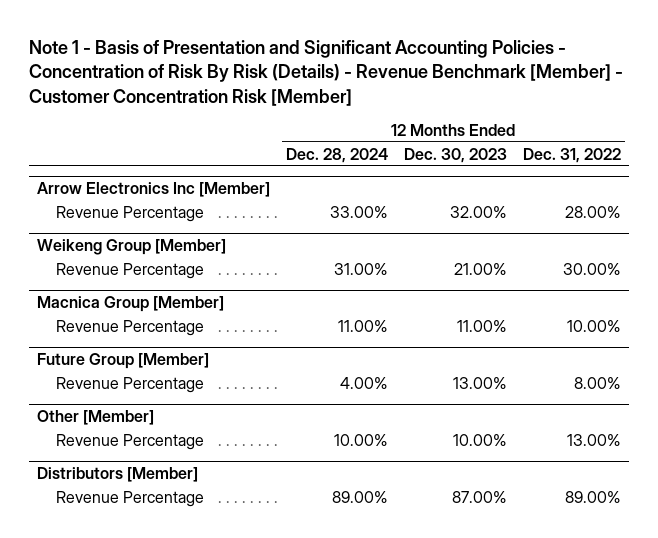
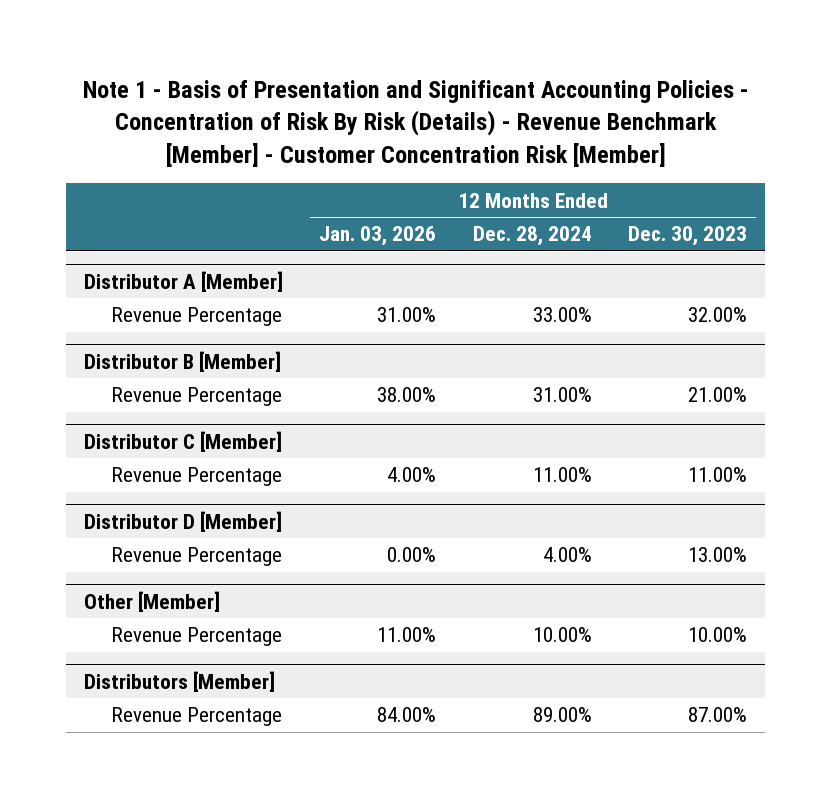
[522,147,621,163] Dec. 31, 2022 -> none
none -> [319,226,437,247] Jan. 03, 2026
[37,182,271,198] Arrow Electronics Inc [Member] -> [84,270,284,292] Distributor A [Member]
[37,239,227,256] Weikeng Group [Member] -> [84,350,282,372] Distributor B [Member]
[37,296,225,313] Macnica Group [Member] -> [84,430,283,452] Distributor C [Member]
[37,353,210,370] Future Group [Member] -> [84,510,283,532] Distributor D [Member]

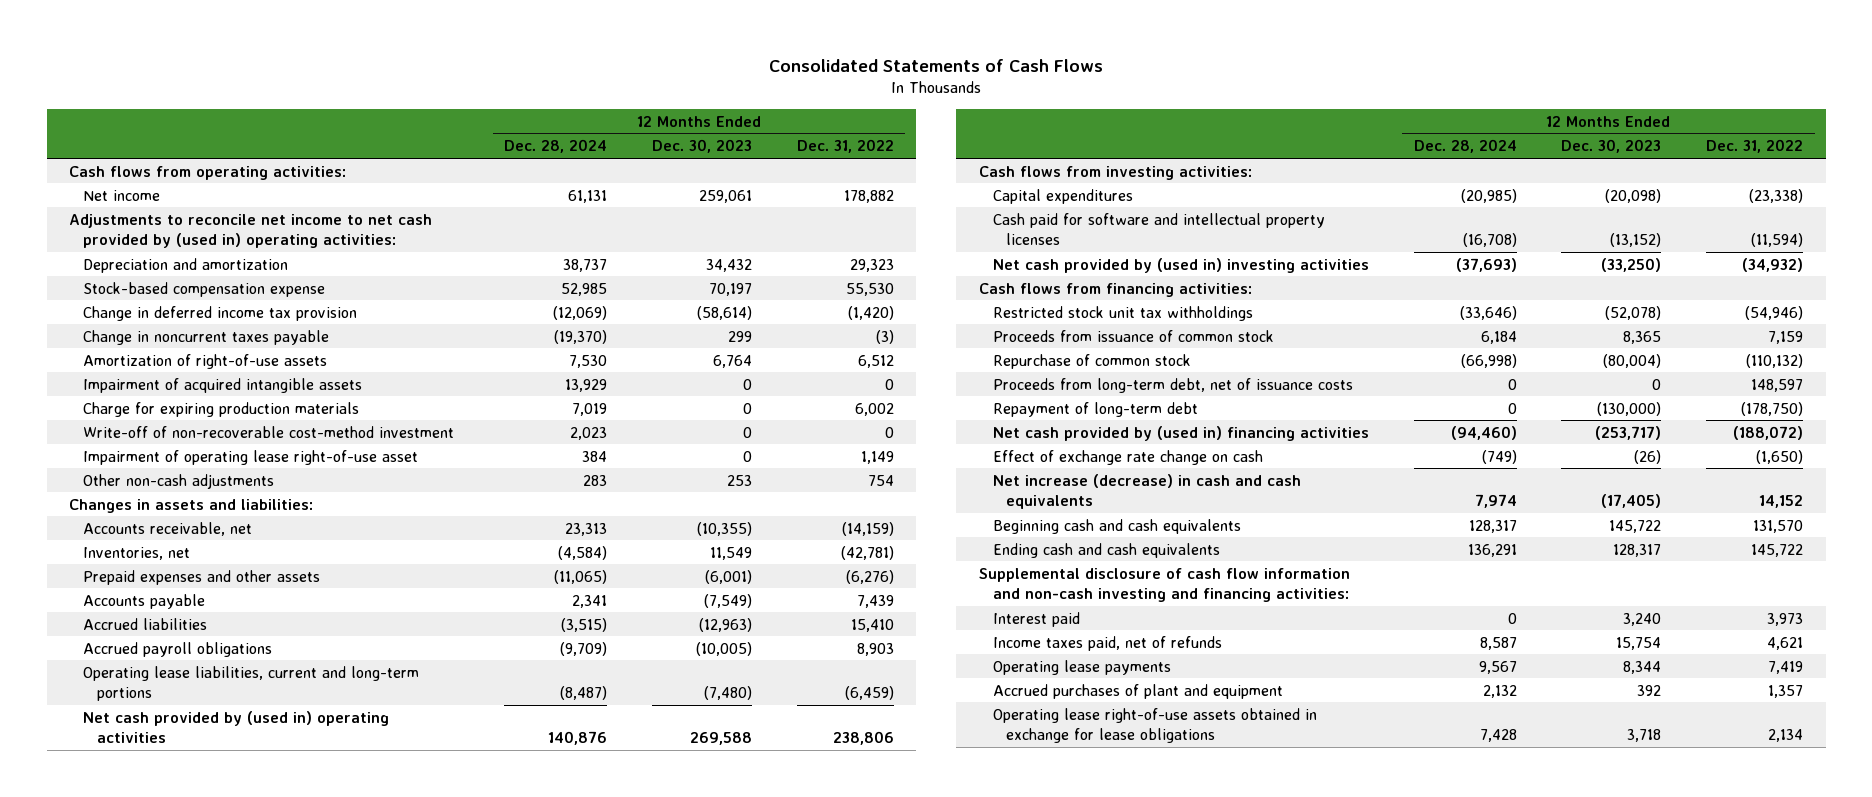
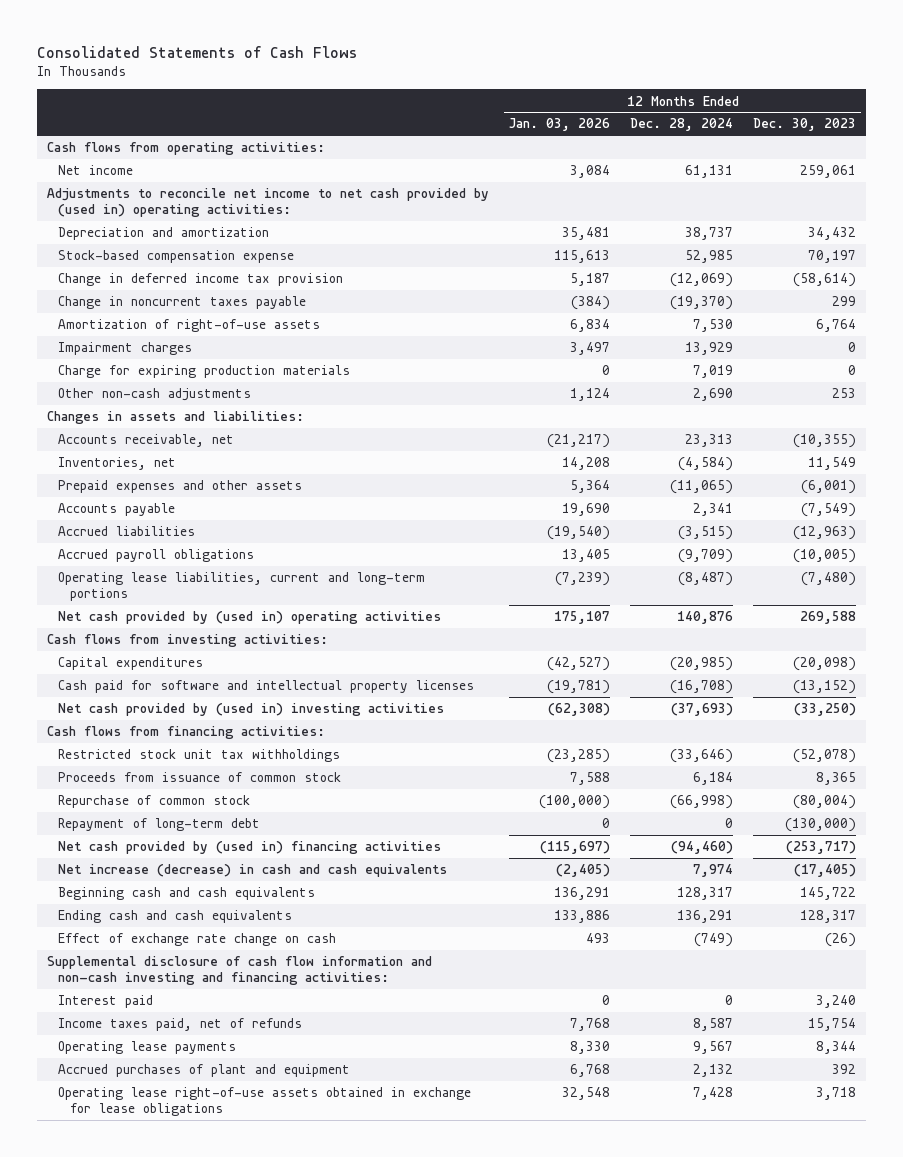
[796,139,894,154] Dec. 31, 2022 -> none
none -> [509,118,611,132] Jan. 03, 2026
[82,377,362,393] Impairment of acquired intangible assets -> [58,342,193,356] Impairment charges
[82,425,454,438] Write-off of non-recoverable cost-method investment -> none
[82,449,418,465] Impairment of operating lease right-of-use asset -> none
[582,474,607,486] 283 -> [693,388,734,402] 2,690
[992,377,1353,393] Proceeds from long-term debt, net of issuance costs -> none
[992,449,1263,465] Effect of exchange rate change on cash -> [58,933,337,947] Effect of exchange rate change on cash

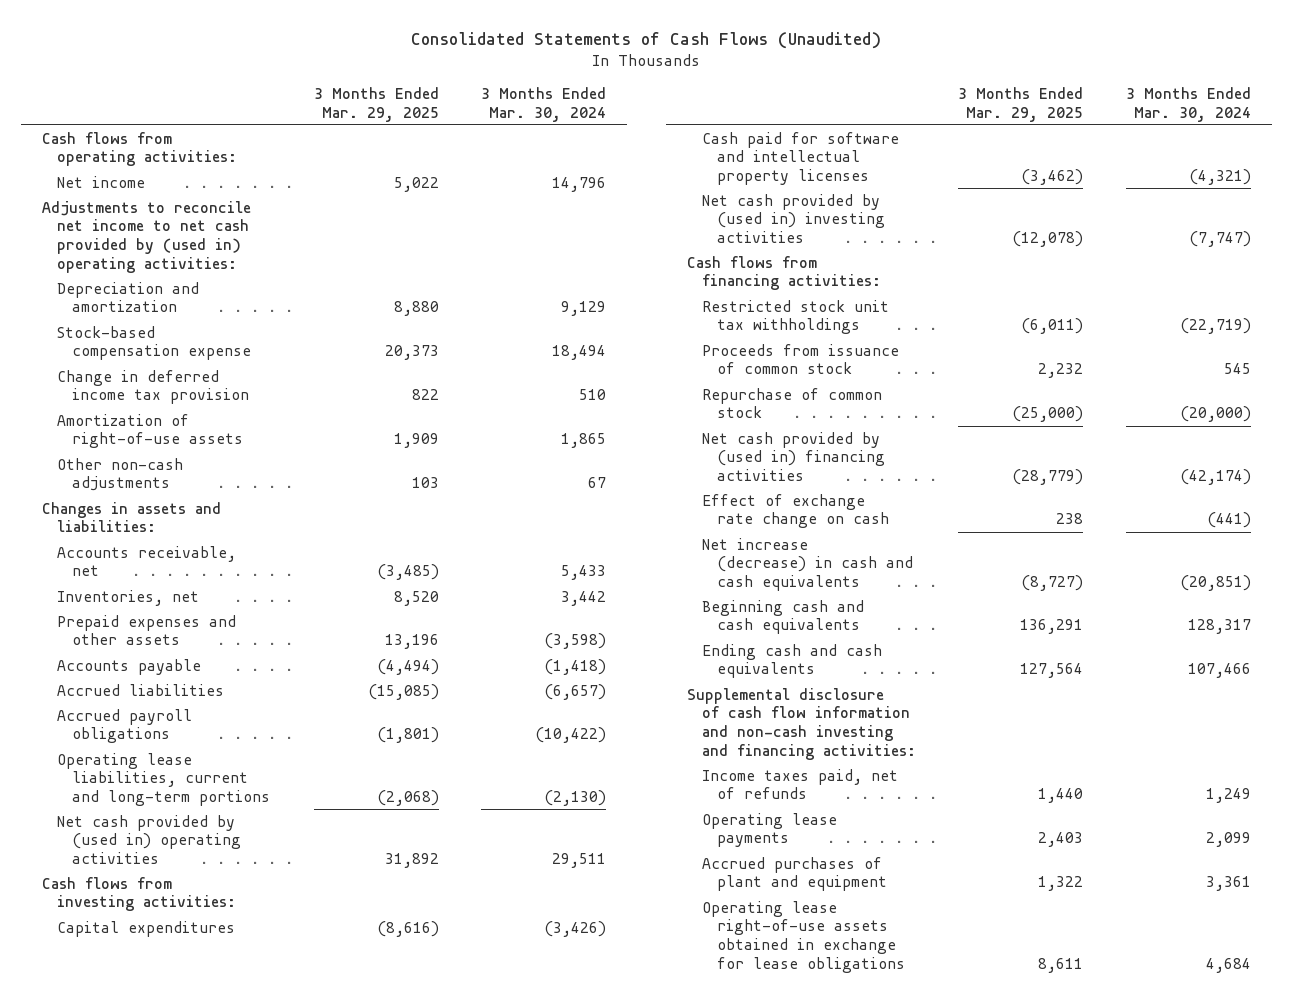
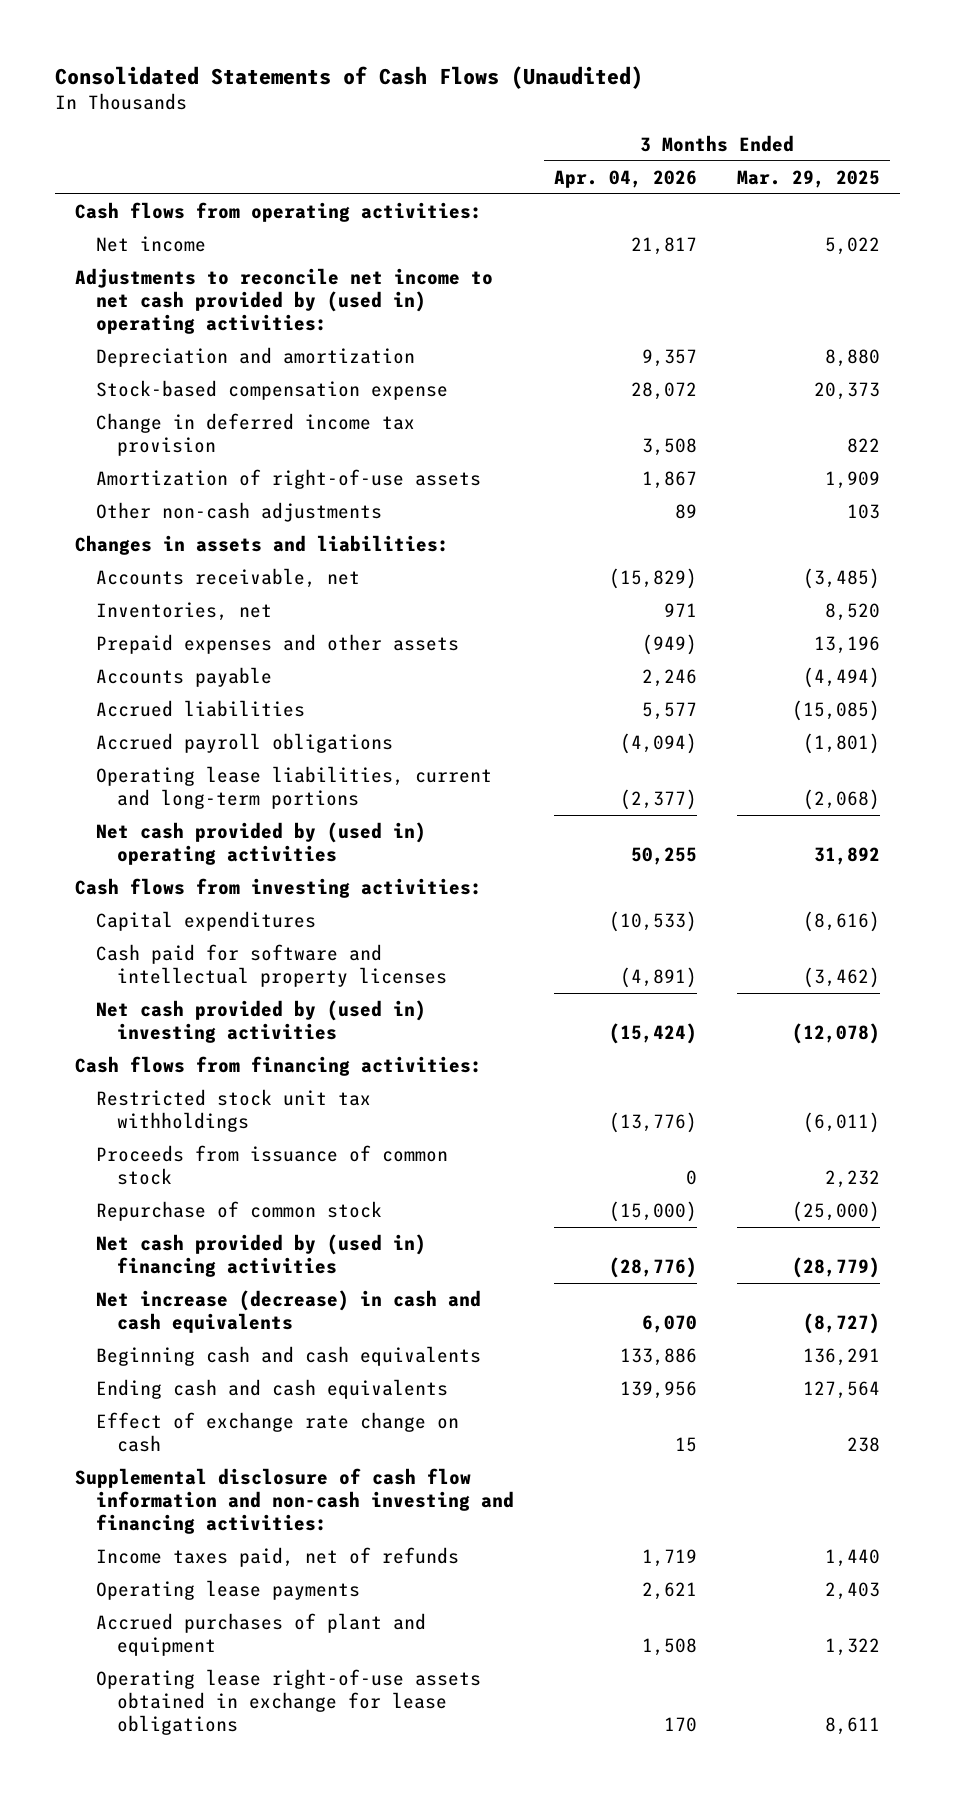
[481,87,607,122] 3 Months Ended Mar. 30, 2024 -> none
none -> [554,169,698,188] Apr. 04, 2026
[701,493,890,529] Effect of exchange rate change on cash -> [96,1411,460,1453] Effect of exchange rate change on cash

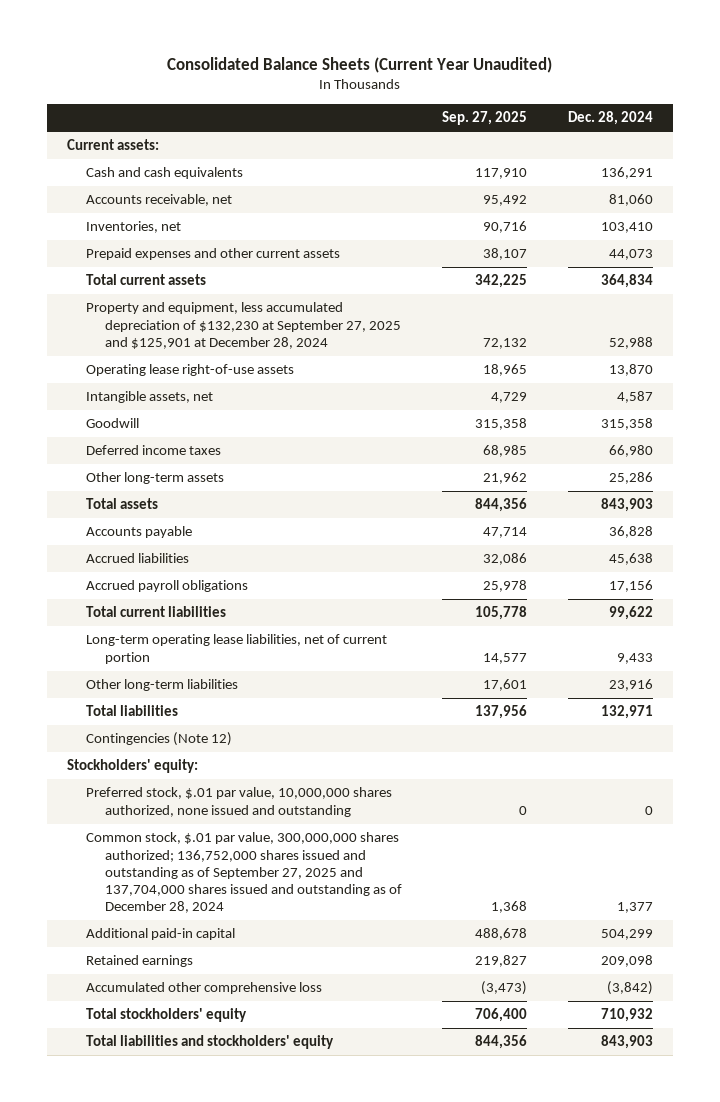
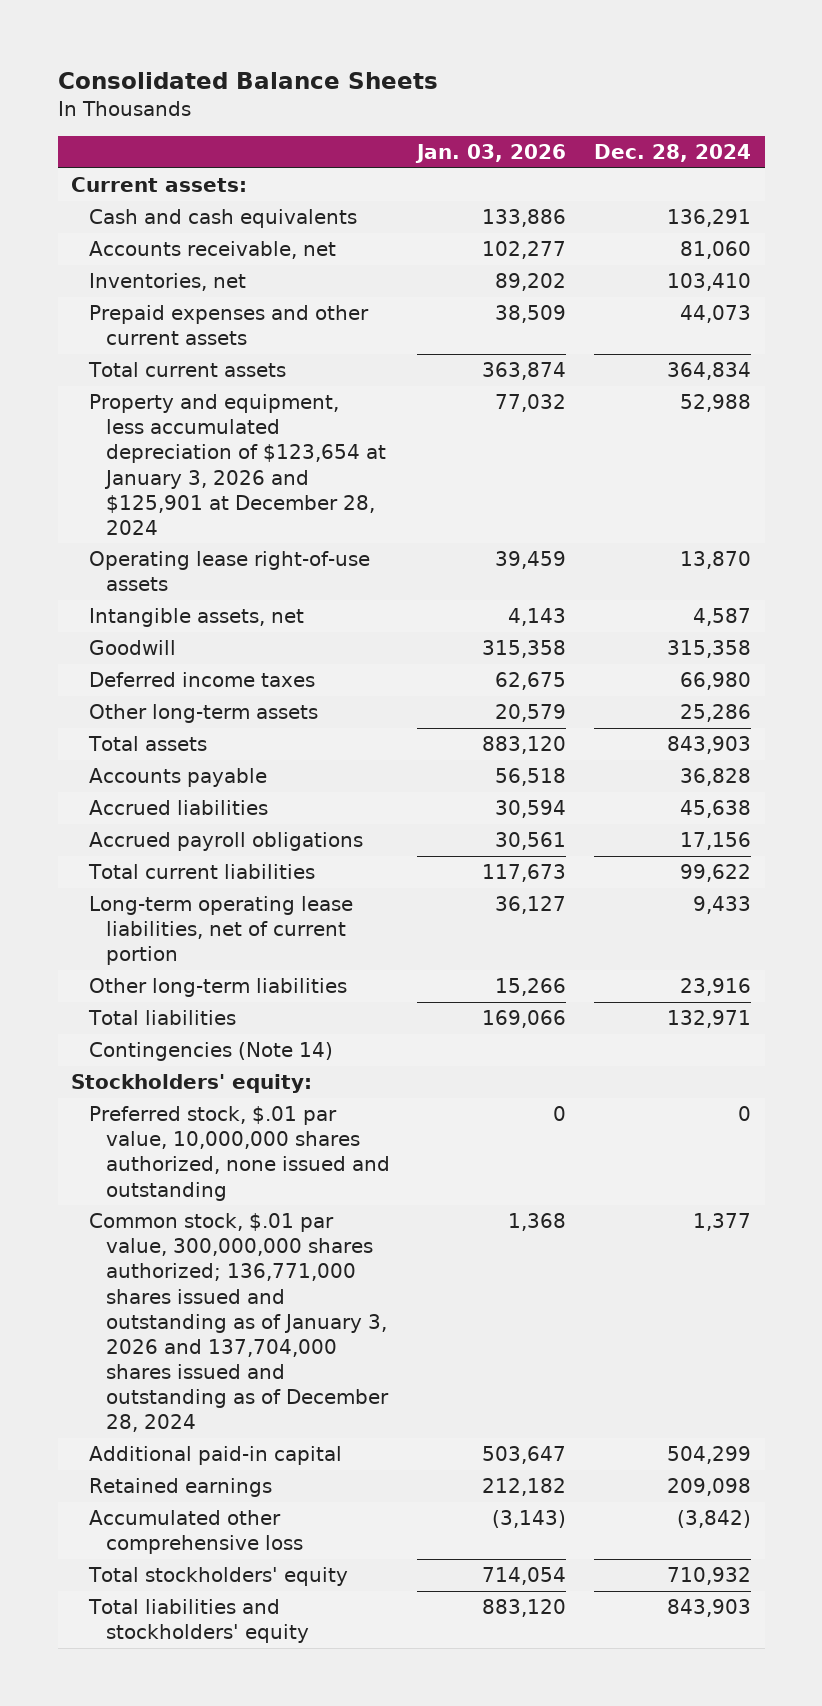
[167,56,553,73] Consolidated Balance Sheets (Current Year Unaudited) -> [57,71,438,89] Consolidated Balance Sheets
[442,111,528,126] Sep. 27, 2025 -> none
none -> [415,144,567,164] Jan. 03, 2026
[86,302,401,349] Property and equipment, less accumulated depreciation of $132,230 at September 27, 2025 and $125,901 at December 28, 2024 -> [88,394,386,535] Property and equipment, less accumulated depreciation of $123,654 at January 3, 2026 and $125,901 at December 28, 2024
[86,732,233,747] Contingencies (Note 12) -> [88,1042,333,1062] Contingencies (Note 14)
[86,832,402,914] Common stock, $.01 par value, 300,000,000 shares authorized; 136,752,000 shares issued and outstanding as of September 27, 2025 and 137,704,000 shares issued and outstanding as of December 28, 2024 -> [88,1213,389,1433] Common stock, $.01 par value, 300,000,000 shares authorized; 136,771,000 shares issued and outstanding as of January 3, 2026 and 137,704,000 shares issued and outstanding as of December 28, 2024

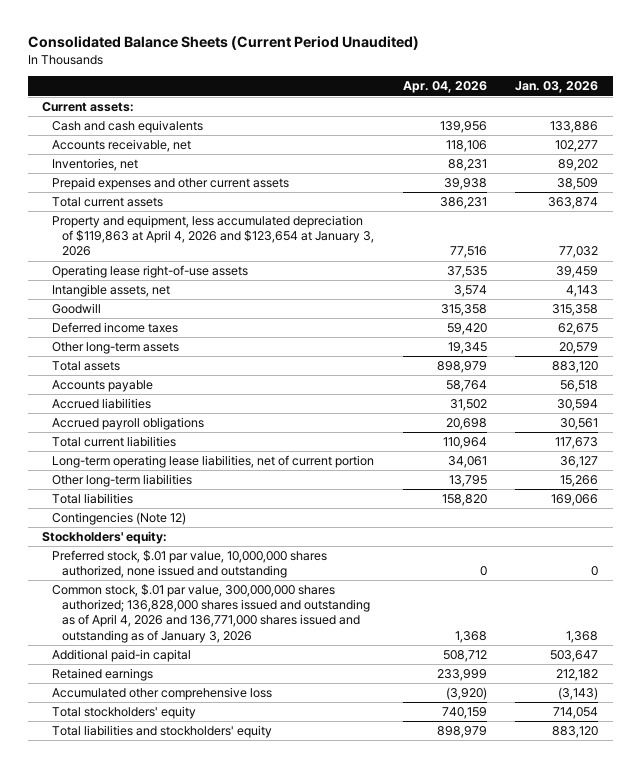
[57,71,438,89] Consolidated Balance Sheets -> [27,35,419,50] Consolidated Balance Sheets (Current Period Unaudited)
[593,144,751,163] Dec. 28, 2024 -> none
none -> [402,81,487,94] Apr. 04, 2026
[88,394,386,535] Property and equipment, less accumulated depreciation of $123,654 at January 3, 2026 and $125,901 at December 28, 2024 -> [51,215,374,257] Property and equipment, less accumulated depreciation of $119,863 at April 4, 2026 and $123,654 at January 3, 2026
[88,1042,333,1062] Contingencies (Note 14) -> [51,512,186,526] Contingencies (Note 12)
[88,1213,389,1433] Common stock, $.01 par value, 300,000,000 shares authorized; 136,771,000 shares issued and outstanding as of January 3, 2026 and 137,704,000 shares issued and outstanding as of December 28, 2024 -> [51,584,370,643] Common stock, $.01 par value, 300,000,000 shares authorized; 136,828,000 shares issued and outstanding as of April 4, 2026 and 136,771,000 shares issued and outstanding as of January 3, 2026

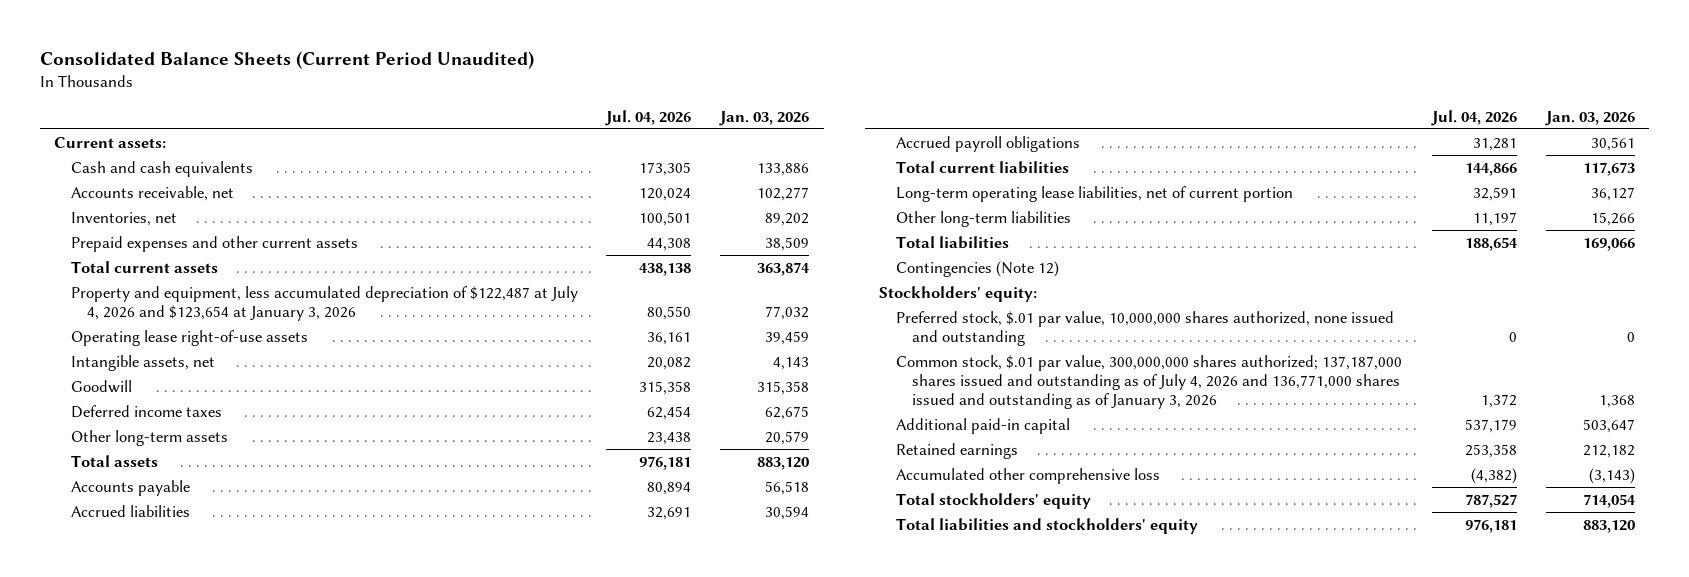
[402,81,487,94] Apr. 04, 2026 -> none
none -> [605,109,692,126] Jul. 04, 2026
[51,215,374,257] Property and equipment, less accumulated depreciation of $119,863 at April 4, 2026 and $123,654 at January 3, 2026 -> [70,285,578,322] Property and equipment, less accumulated depreciation of $122,487 at July 4, 2026 and $123,654 at January 3, 2026
[51,584,370,643] Common stock, $.01 par value, 300,000,000 shares authorized; 136,828,000 shares issued and outstanding as of April 4, 2026 and 136,771,000 shares issued and outstanding as of January 3, 2026 -> [895,354,1402,410] Common stock, $.01 par value, 300,000,000 shares authorized; 137,187,000 shares issued and outstanding as of July 4, 2026 and 136,771,000 shares issued and outstanding as of January 3, 2026

